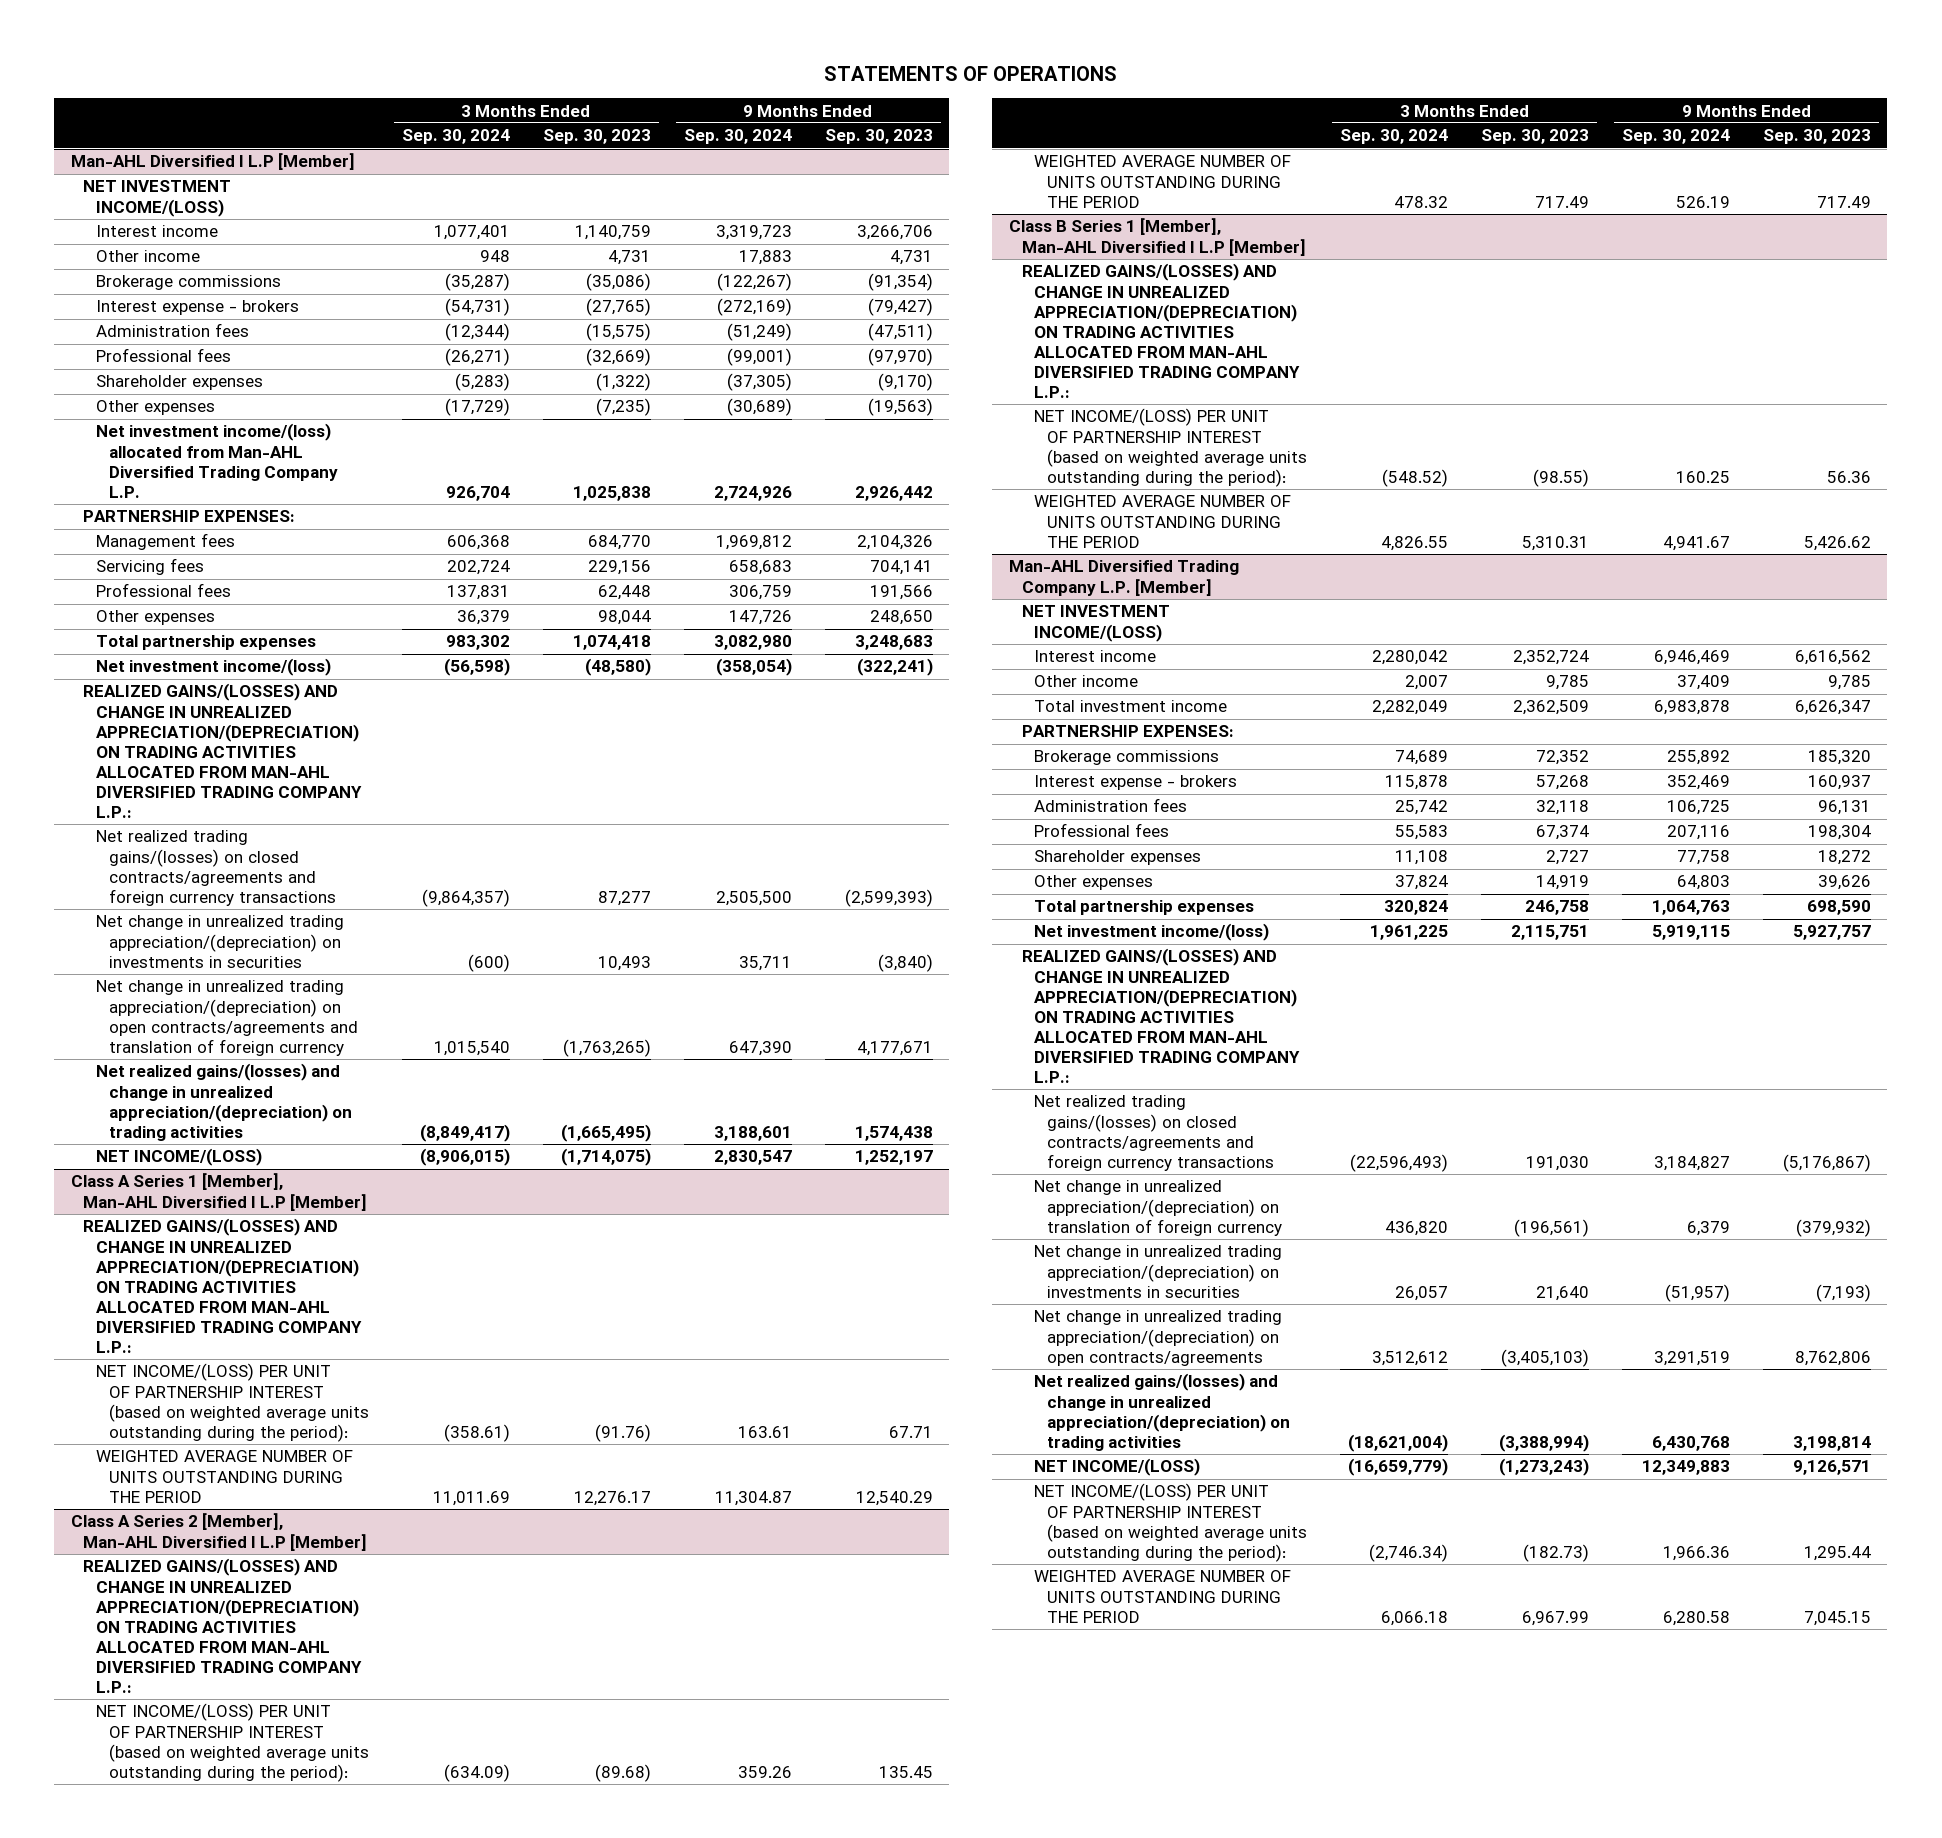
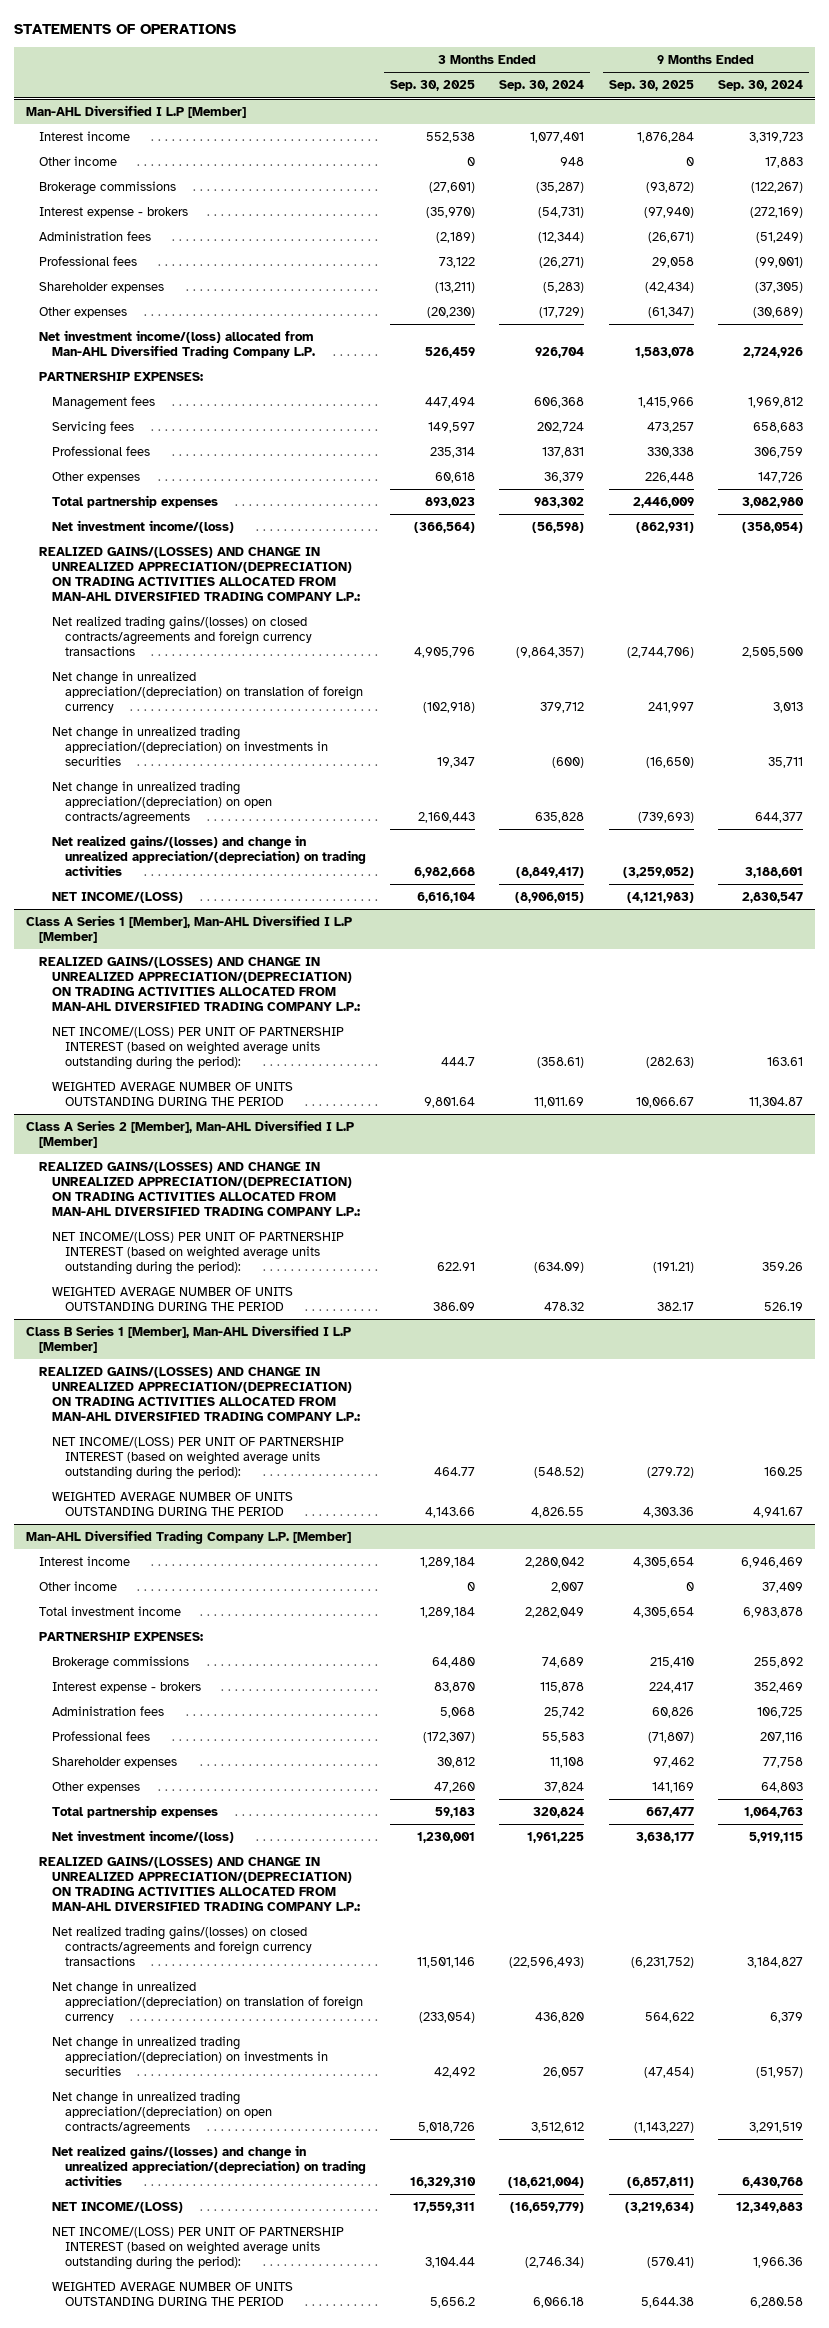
[542,129,651,145] Sep. 30, 2023 -> none
[824,129,933,145] Sep. 30, 2023 -> none
none -> [390,80,476,92] Sep. 30, 2025
none -> [608,80,694,92] Sep. 30, 2025
[83,180,232,217] NET INVESTMENT INCOME/(LOSS) -> none
none -> [52,671,363,714] Net change in unrealized appreciation/(depreciation) on translation of foreign currency
[96,980,358,1056] Net change in unrealized trading appreciation/(depreciation) on open contracts/agreements and translation of foreign currency -> [52,781,272,826] Net change in unrealized trading appreciation/(depreciation) on open contracts/agreements
[433,1040,510,1056] 1,015,540 -> [535,812,585,824] 635,828
[728,1040,792,1056] 647,390 -> [754,812,803,824] 644,377
[1021,605,1170,642] NET INVESTMENT INCOME/(LOSS) -> none

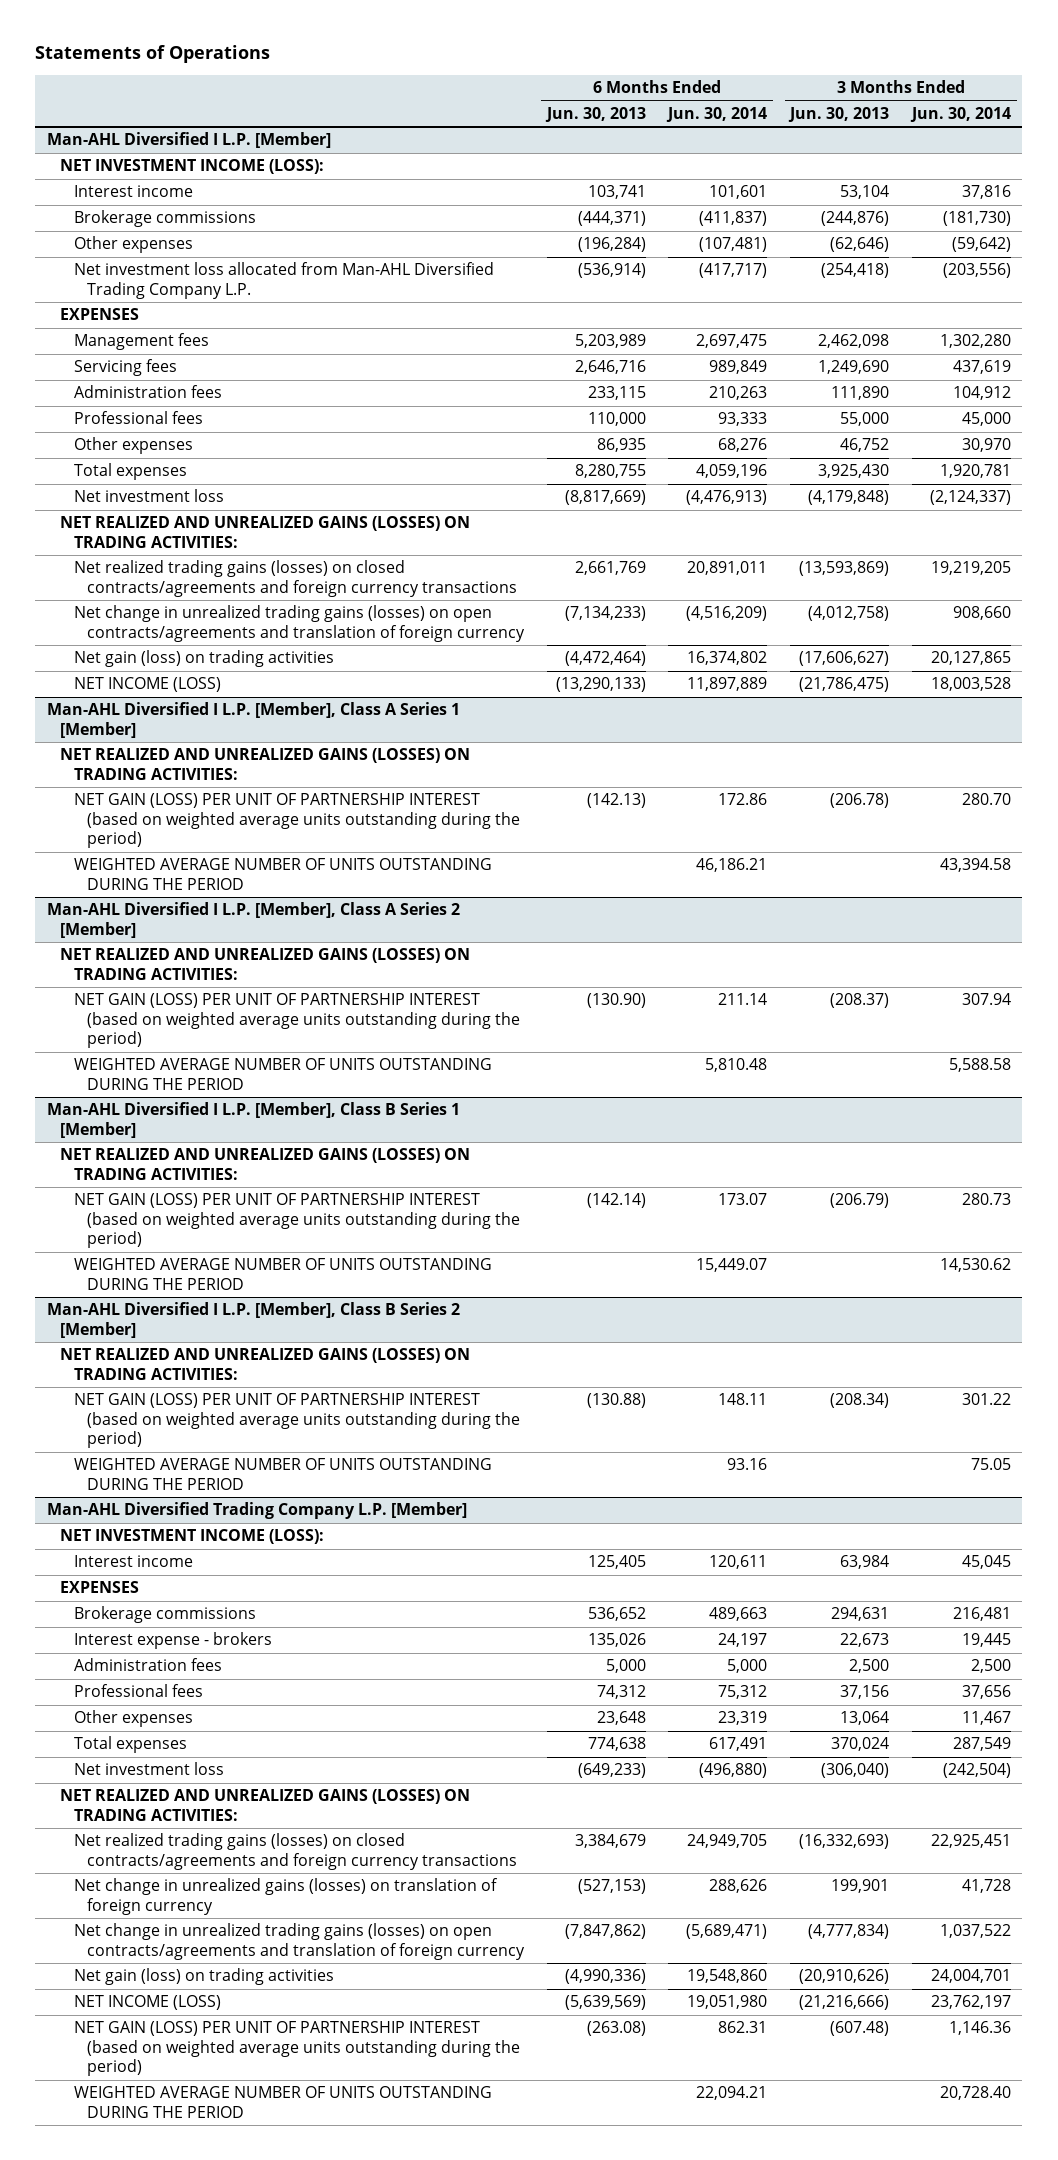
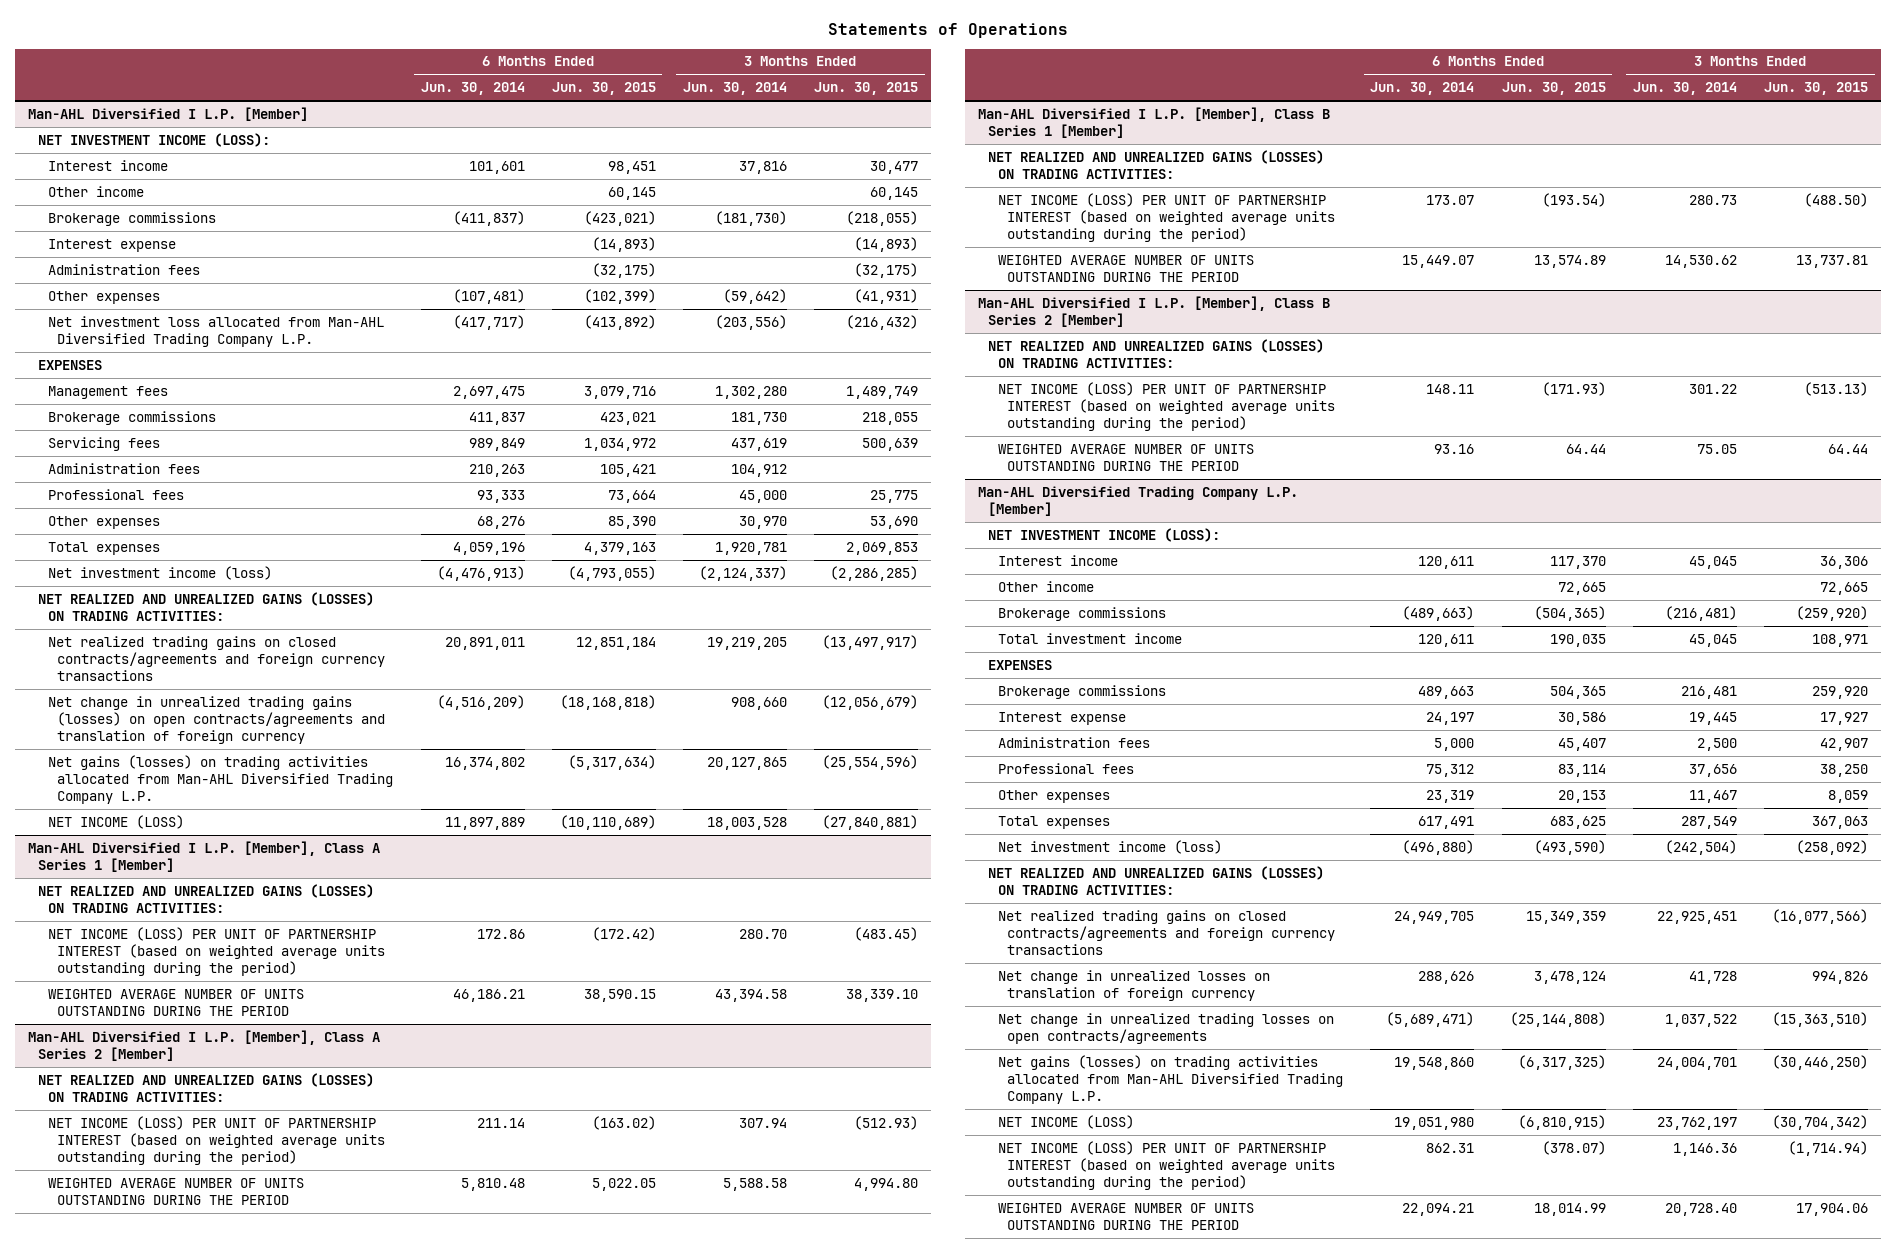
[544,106,646,122] Jun. 30, 2013 -> none
[788,106,890,122] Jun. 30, 2013 -> none
none -> [551,82,656,96] Jun. 30, 2015
none -> [813,82,918,96] Jun. 30, 2015
none -> [47,185,144,197] Other income
none -> [47,238,176,252] Interest expense
none -> [47,263,200,275] Administration fees
none -> [47,410,216,425] Brokerage commissions
[73,489,224,503] Net investment loss -> [47,565,272,580] Net investment income (loss)
[73,560,518,597] Net realized trading gains (losses) on closed contracts/agreements and foreign currency transactions -> [47,635,386,682] Net realized trading gains on closed contracts/agreements and foreign currency transactions
[73,650,334,668] Net gain (loss) on trading activities -> [47,754,394,805] Net gains (losses) on trading activities allocated from Man-AHL Diversified Trading Company L.P.
[73,793,521,849] NET GAIN (LOSS) PER UNIT OF PARTNERSHIP INTEREST (based on weighted average units outstanding during the period) -> [47,926,386,977] NET INCOME (LOSS) PER UNIT OF PARTNERSHIP INTEREST (based on weighted average units outstanding during the period)
[73,993,521,1049] NET GAIN (LOSS) PER UNIT OF PARTNERSHIP INTEREST (based on weighted average units outstanding during the period) -> [47,1115,386,1166] NET INCOME (LOSS) PER UNIT OF PARTNERSHIP INTEREST (based on weighted average units outstanding during the period)
[73,1193,521,1249] NET GAIN (LOSS) PER UNIT OF PARTNERSHIP INTEREST (based on weighted average units outstanding during the period) -> [997,192,1336,243] NET INCOME (LOSS) PER UNIT OF PARTNERSHIP INTEREST (based on weighted average units outstanding during the period)
[73,1393,521,1449] NET GAIN (LOSS) PER UNIT OF PARTNERSHIP INTEREST (based on weighted average units outstanding during the period) -> [997,381,1336,432] NET INCOME (LOSS) PER UNIT OF PARTNERSHIP INTEREST (based on weighted average units outstanding during the period)
none -> [997,580,1094,592] Other income
none -> [997,606,1166,621] Brokerage commissions
none -> [997,632,1182,644] Total investment income
[73,1632,272,1650] Interest expense - brokers -> [997,711,1126,725] Interest expense
[73,1762,224,1776] Net investment loss -> [997,839,1222,854] Net investment income (loss)
[73,1833,518,1870] Net realized trading gains (losses) on closed contracts/agreements and foreign currency transactions -> [997,909,1336,956] Net realized trading gains on closed contracts/agreements and foreign currency transactions
[73,1878,498,1915] Net change in unrealized gains (losses) on translation of foreign currency -> [997,969,1270,1002] Net change in unrealized losses on translation of foreign currency
[73,1923,526,1960] Net change in unrealized trading gains (losses) on open contracts/agreements and translation of foreign currency -> [997,1012,1334,1045] Net change in unrealized trading losses on open contracts/agreements
[73,1968,334,1986] Net gain (loss) on trading activities -> [997,1054,1344,1105] Net gains (losses) on trading activities allocated from Man-AHL Diversified Trading Company L.P.
[73,2021,521,2077] NET GAIN (LOSS) PER UNIT OF PARTNERSHIP INTEREST (based on weighted average units outstanding during the period) -> [997,1140,1336,1191] NET INCOME (LOSS) PER UNIT OF PARTNERSHIP INTEREST (based on weighted average units outstanding during the period)

